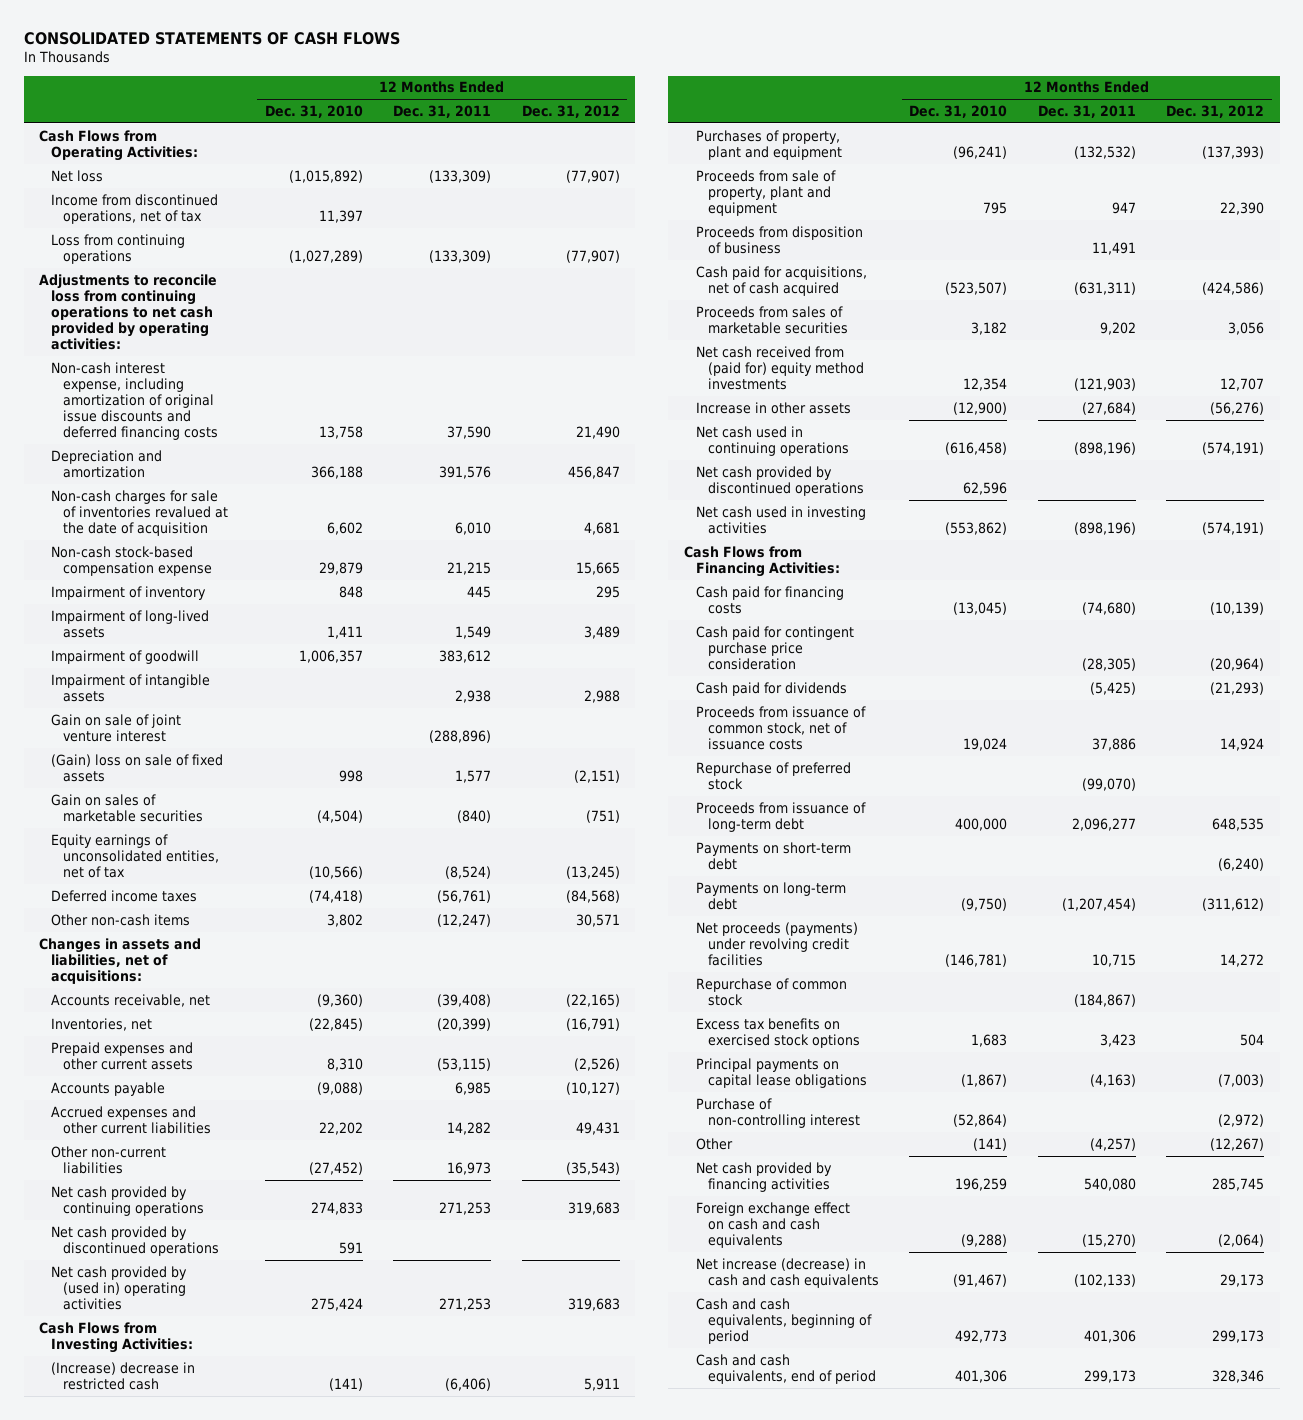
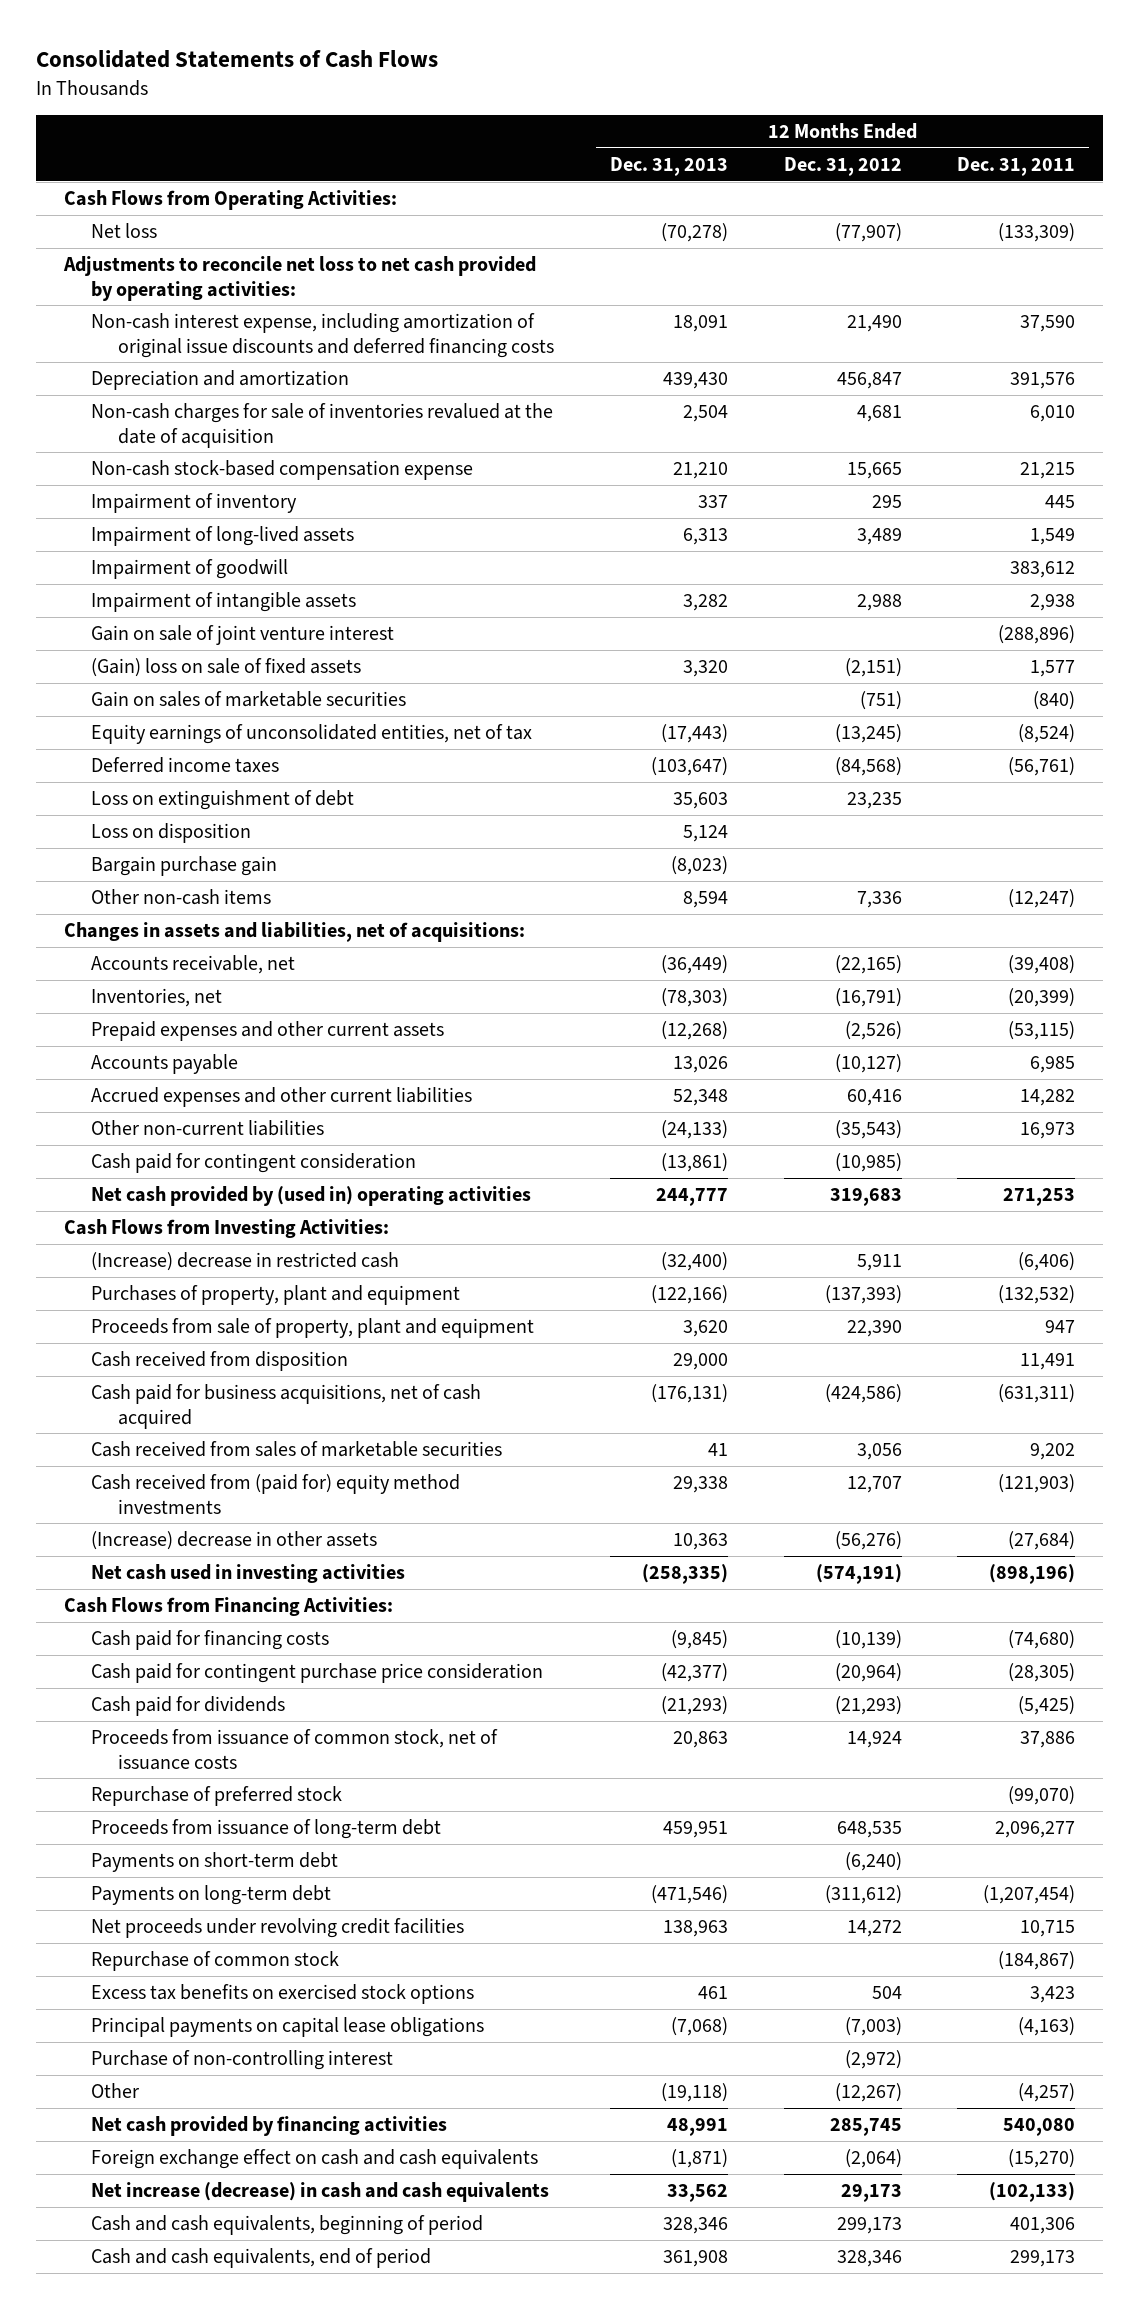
[23,32,400,46] CONSOLIDATED STATEMENTS OF CASH FLOWS -> [36,50,439,69] Consolidated Statements of Cash Flows
[264,104,363,118] Dec. 31, 2010 -> none
none -> [609,156,728,176] Dec. 31, 2013
[51,193,219,224] Income from discontinued operations, net of tax -> none
[51,233,186,264] Loss from continuing operations -> none
[39,273,218,350] Adjustments to reconcile loss from continuing operations to net cash provided by operating activities: -> [63,256,537,301] Adjustments to reconcile net loss to net cash provided by operating activities:
none -> [90,790,354,811] Loss on extinguishment of debt
none -> [90,823,251,844] Loss on disposition
none -> [90,856,277,877] Bargain purchase gain
[575,913,620,927] 30,571 -> [856,891,902,909] 7,336
[575,1121,620,1135] 49,431 -> [846,1089,902,1107] 60,416
[51,1185,205,1216] Net cash provided by continuing operations -> none
[51,1225,220,1256] Net cash provided by discontinued operations -> none
none -> [90,1153,416,1174] Cash paid for contingent consideration
[695,425,849,456] Net cash used in continuing operations -> none
[695,465,864,496] Net cash provided by discontinued operations -> none
[695,225,863,254] Proceeds from disposition of business -> [90,1351,348,1372] Cash received from disposition
[695,265,867,296] Cash paid for acquisitions, net of cash acquired -> [90,1384,481,1429] Cash paid for business acquisitions, net of cash acquired
[695,305,848,334] Proceeds from sales of marketable securities -> [90,1441,502,1458] Cash received from sales of marketable securities
[695,345,864,390] Net cash received from (paid for) equity method investments -> [90,1474,460,1514] Cash received from (paid for) equity method investments
[695,401,851,414] Increase in other assets -> [90,1531,377,1551] (Increase) decrease in other assets
[695,921,858,966] Net proceeds (payments) under revolving credit facilities -> [90,1918,464,1939] Net proceeds under revolving credit facilities

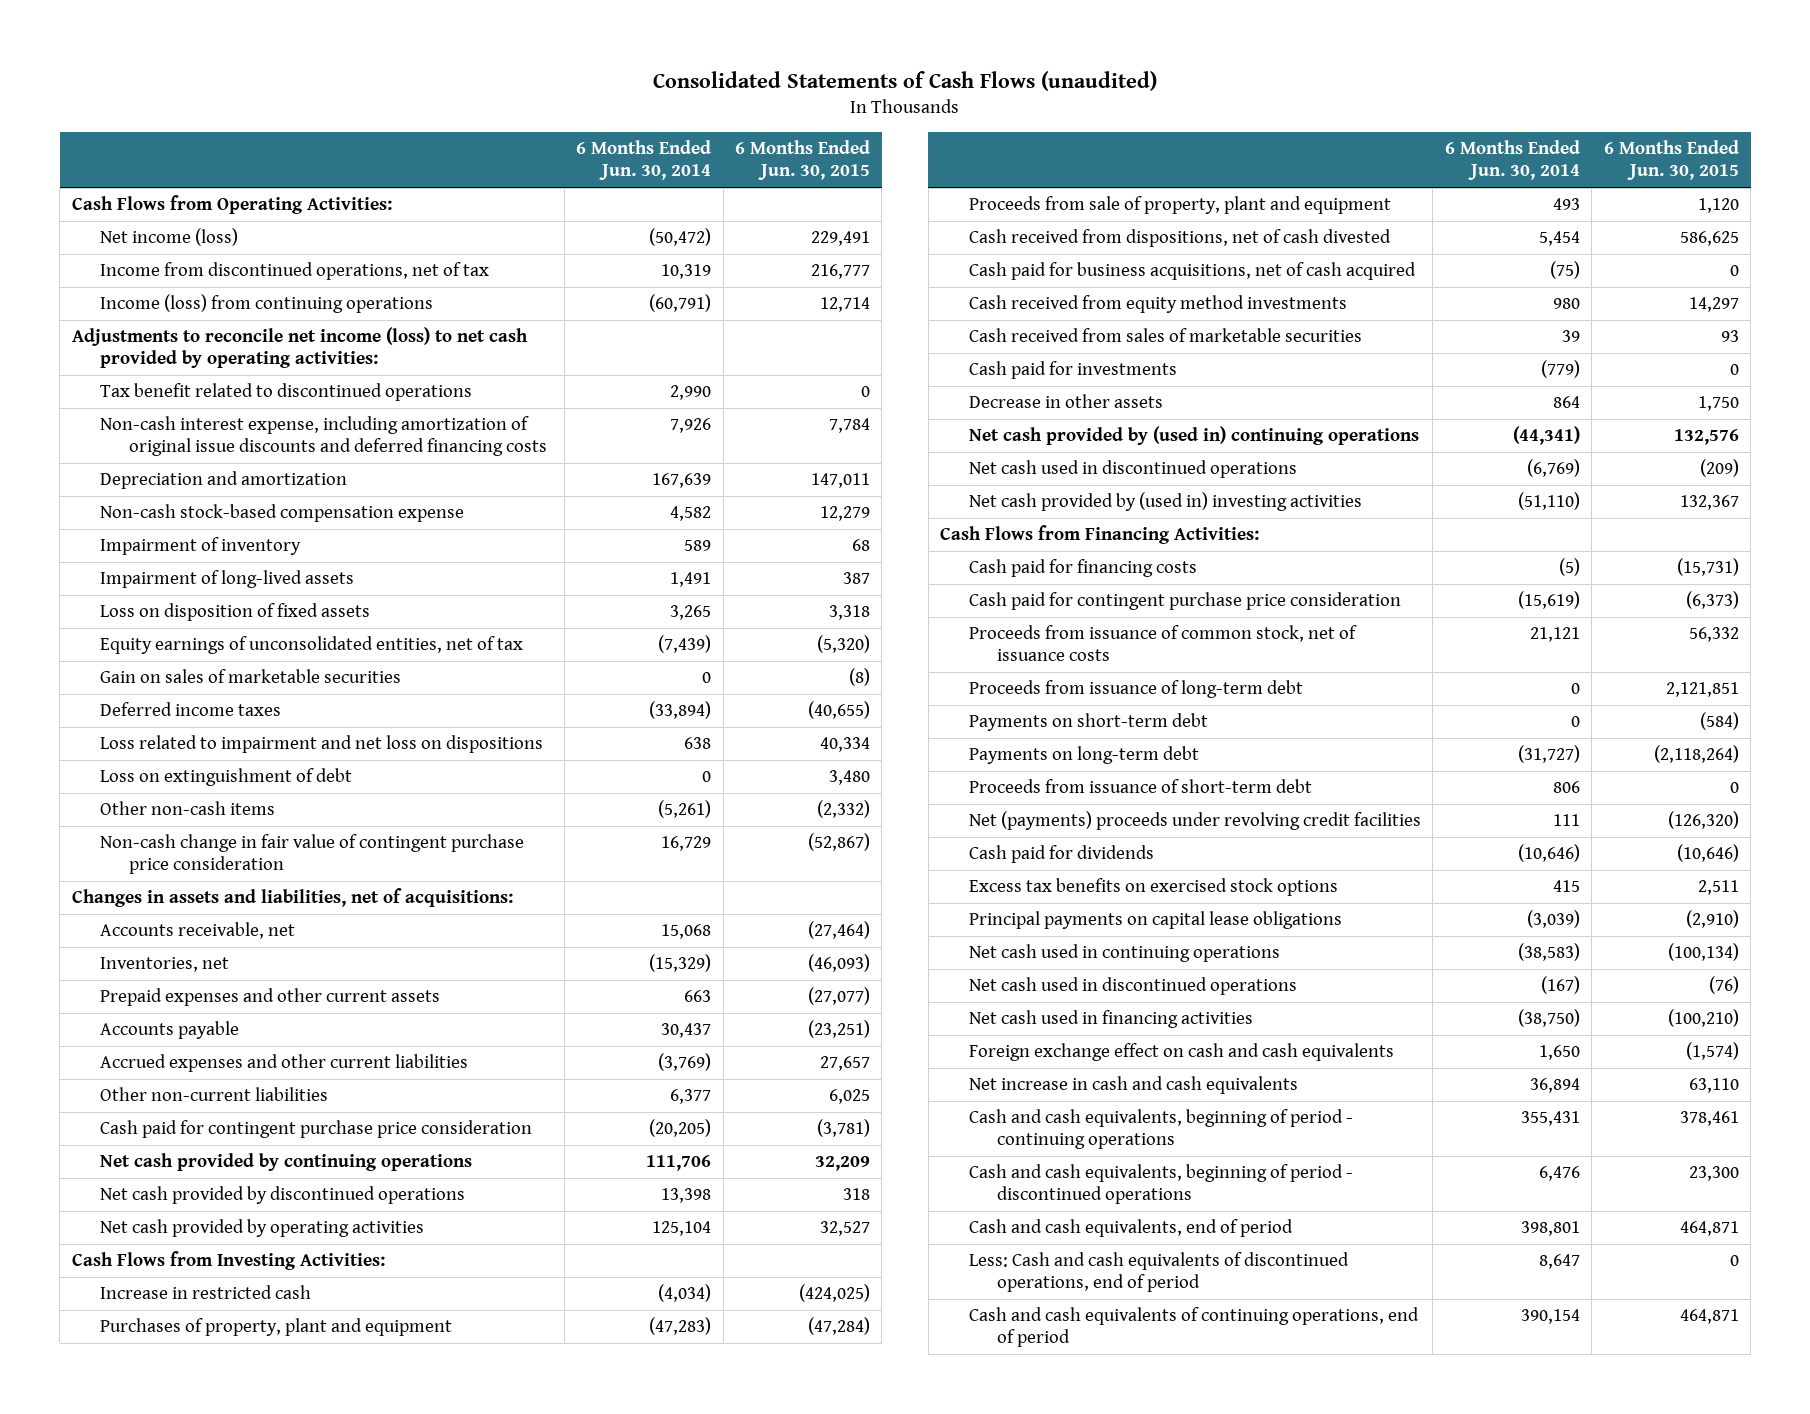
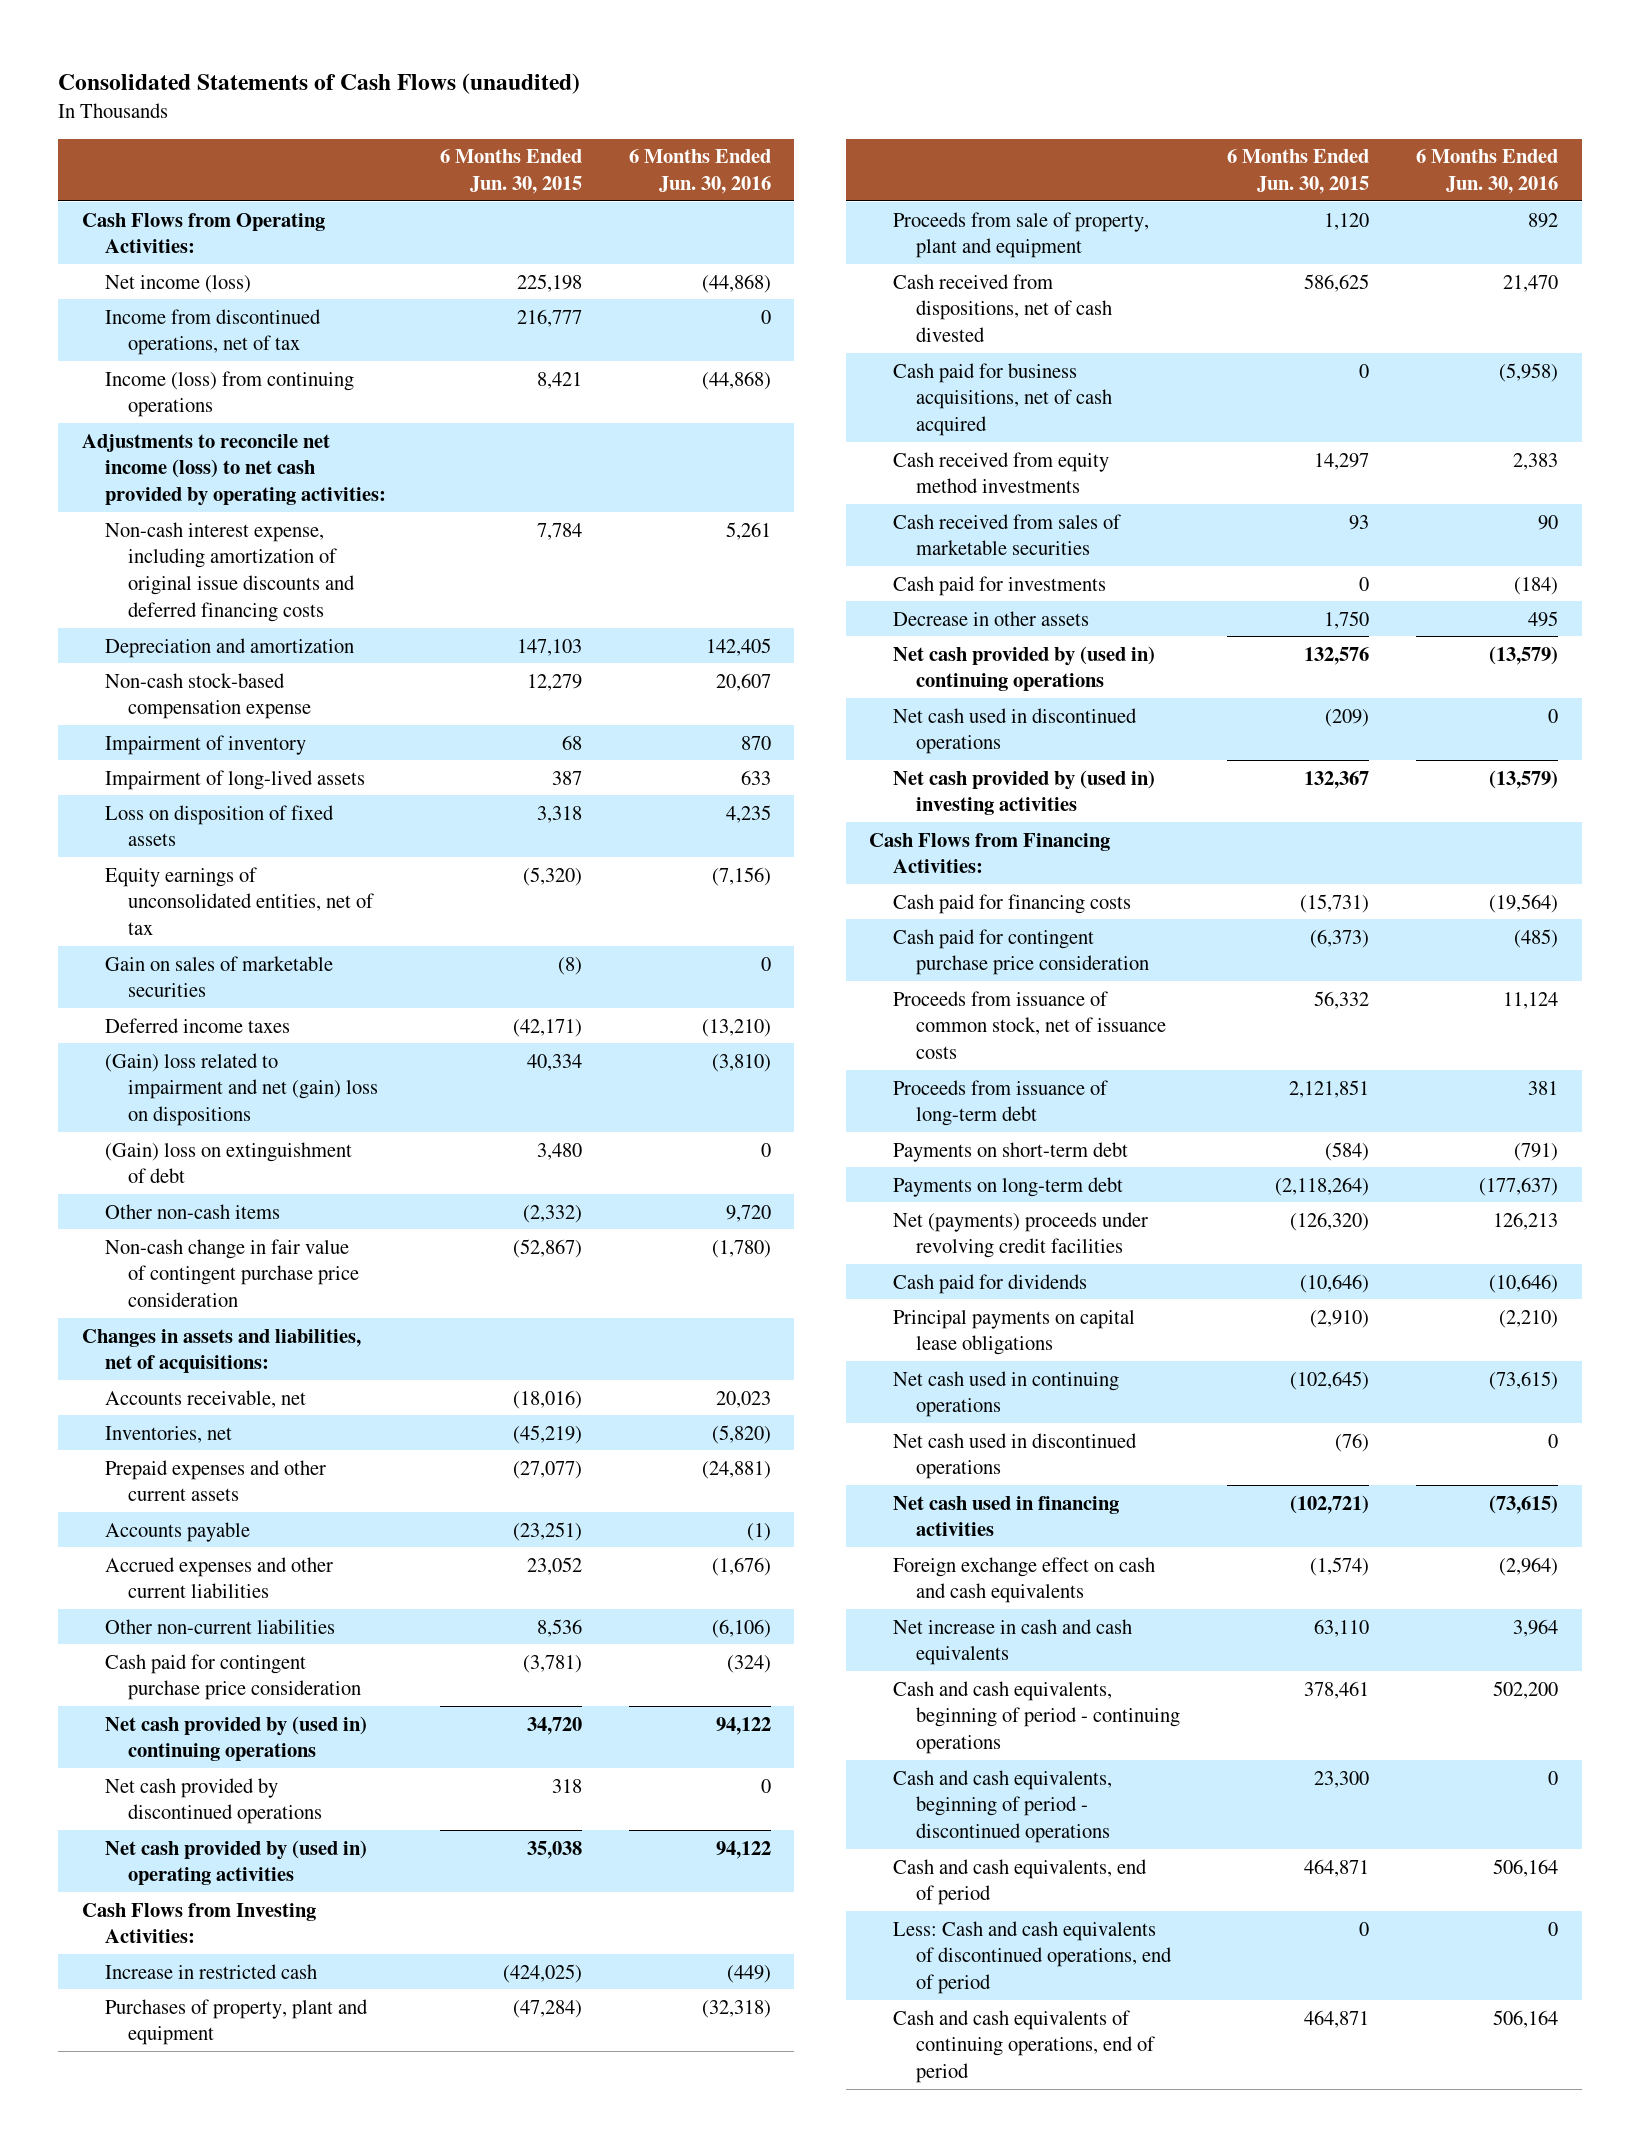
[576,140,712,181] 6 Months Ended Jun. 30, 2014 -> none
none -> [628,149,771,195] 6 Months Ended Jun. 30, 2016
[810,231,870,247] 229,491 -> [516,273,582,292] 225,198
[819,297,870,313] 12,714 -> [536,371,582,389] 8,421
[100,383,473,402] Tax benefit related to discontinued operations -> none
[810,473,870,489] 147,011 -> [516,638,582,656] 147,103
[807,701,870,720] (40,655) -> [512,1018,582,1037] (42,171)
[100,735,544,754] Loss related to impairment and net loss on dispositions -> [105,1052,379,1127] (Gain) loss related to impairment and net (gain) loss on dispositions
[100,768,353,787] Loss on extinguishment of debt -> [105,1141,353,1184] (Gain) loss on extinguishment of debt
[807,921,870,940] (27,464) -> [512,1389,582,1409] (18,016)
[807,954,870,973] (46,093) -> [512,1424,582,1444] (45,219)
[819,1056,870,1072] 27,657 -> [526,1556,582,1575] 23,052
[828,1089,870,1105] 6,025 -> [536,1618,582,1637] 8,536
[100,1153,473,1172] Net cash provided by continuing operations -> [105,1715,368,1762] Net cash provided by (used in) continuing operations
[814,1156,870,1172] 32,209 -> [526,1716,582,1735] 34,720
[100,1219,425,1238] Net cash provided by operating activities -> [105,1839,368,1886] Net cash provided by (used in) operating activities
[819,1221,870,1237] 32,527 -> [526,1840,582,1859] 35,038
[968,779,1312,794] Proceeds from issuance of short-term debt -> none
[968,878,1338,897] Excess tax benefits on exercised stock options -> none
[1667,943,1739,962] (100,134) -> [1289,1370,1369,1390] (102,645)
[1667,1009,1739,1028] (100,210) -> [1289,1494,1369,1514] (102,721)

